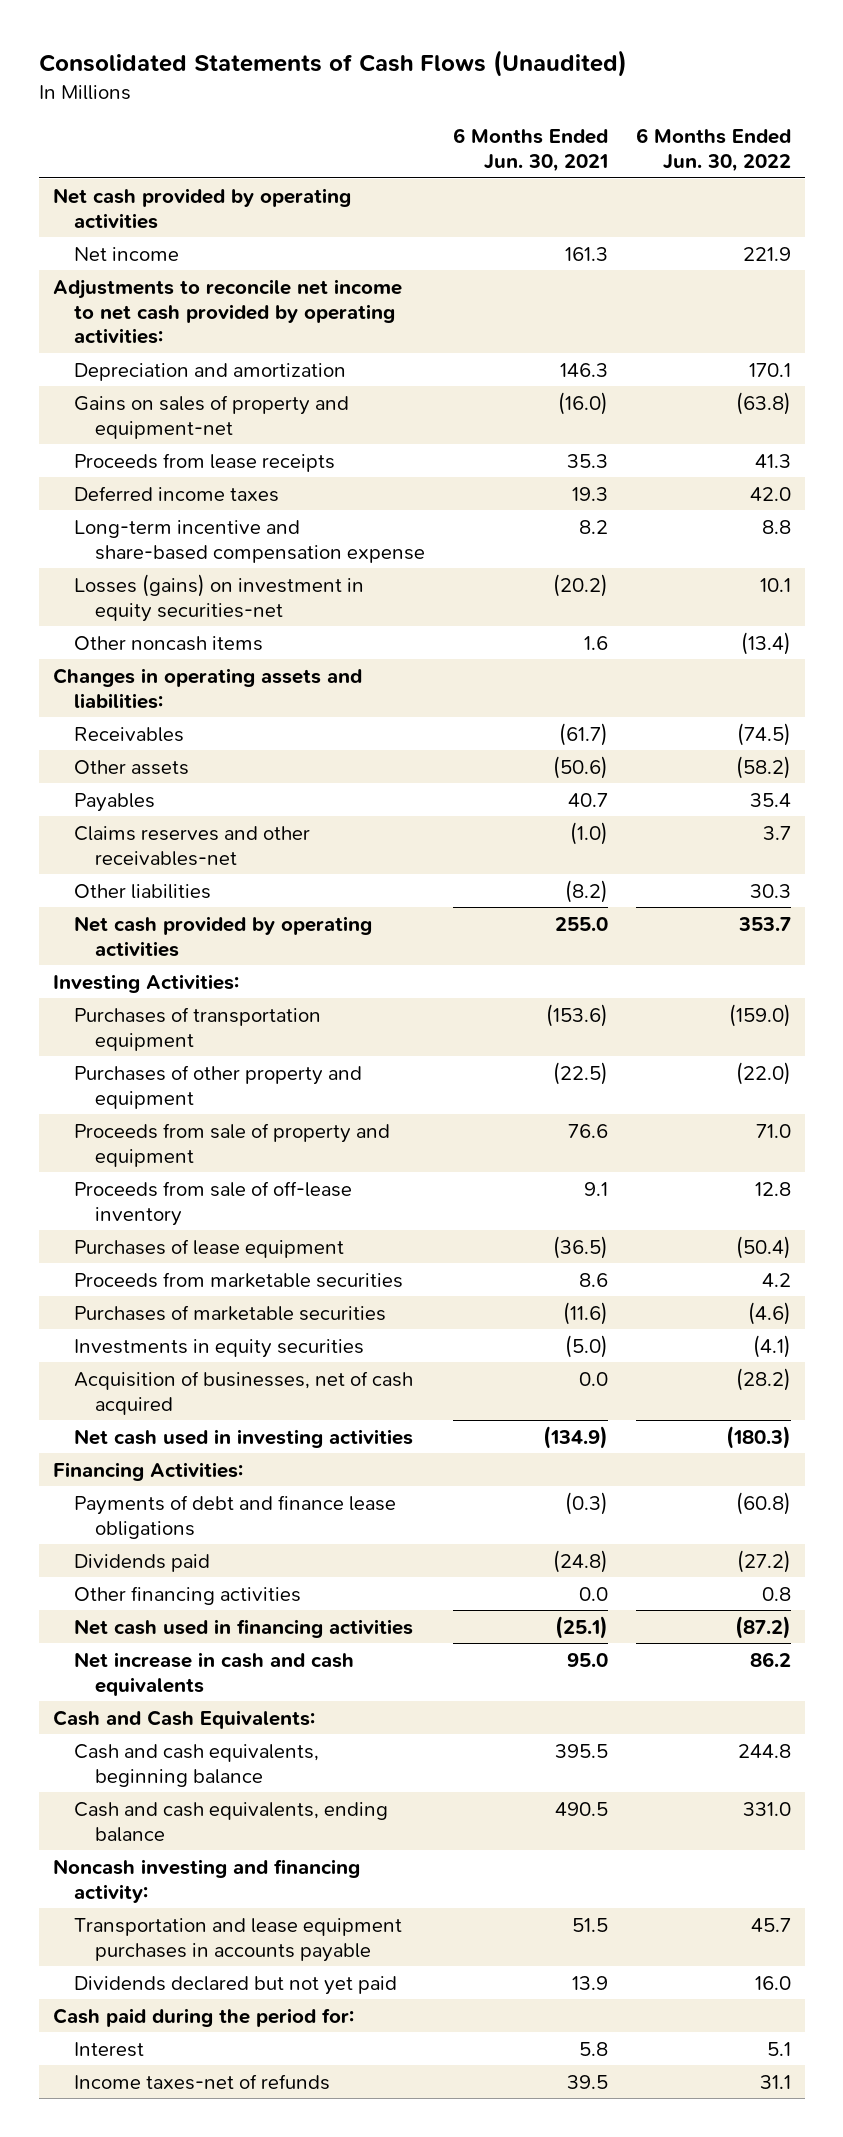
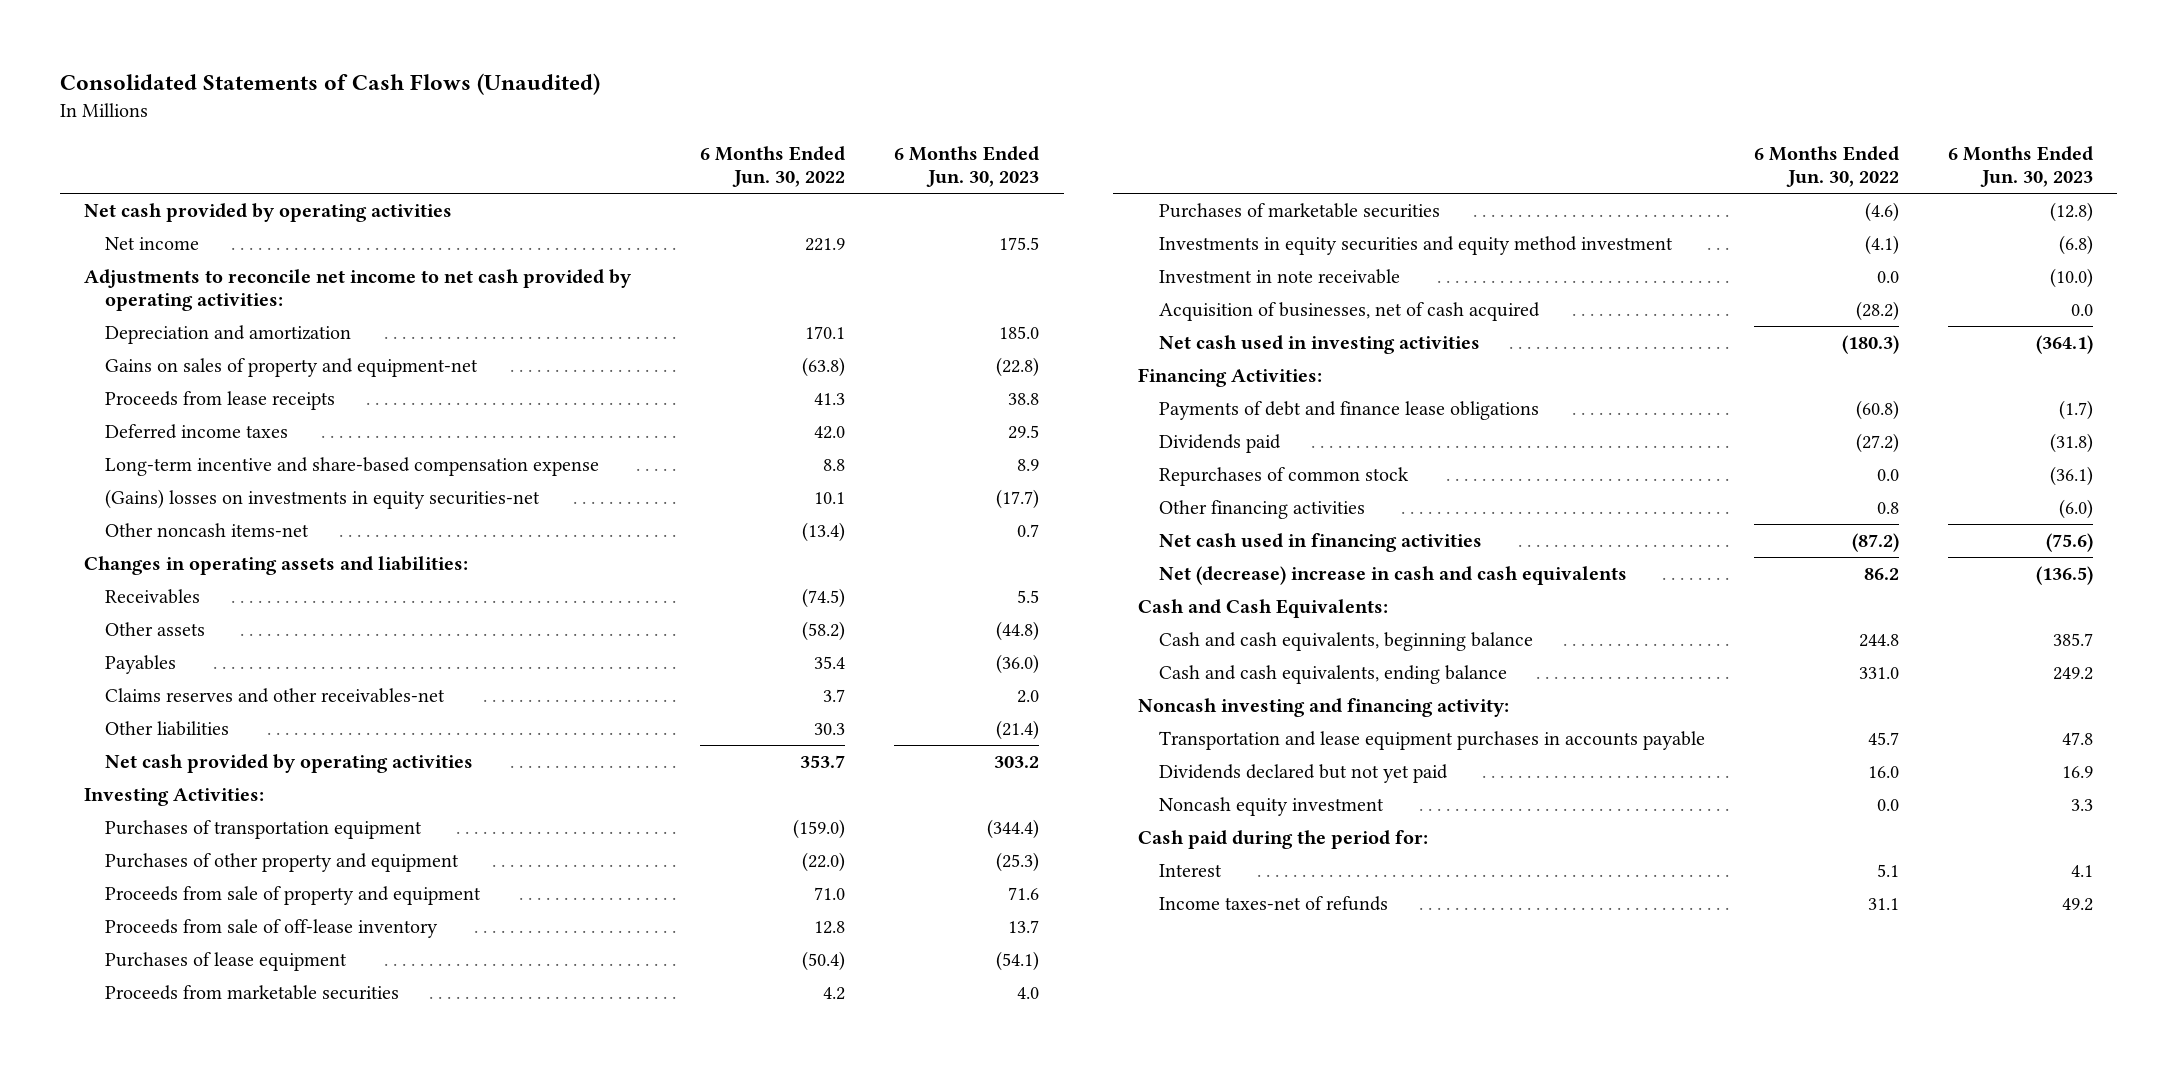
[452,128,608,173] 6 Months Ended Jun. 30, 2021 -> none
none -> [894,145,1040,188] 6 Months Ended Jun. 30, 2023
[73,573,364,622] Losses (gains) on investment in equity securities-net -> [105,488,541,509] (Gains) losses on investments in equity securities-net
[73,635,263,651] Other noncash items -> [105,522,310,537] Other noncash items-net
[73,1338,364,1358] Investments in equity securities -> [1158,235,1673,255] Investments in equity securities and equity method investment
none -> [1158,268,1400,284] Investment in note receivable
none -> [1158,466,1409,486] Repurchases of common stock
[73,1651,354,1696] Net increase in cash and cash equivalents -> [1158,565,1627,585] Net (decrease) increase in cash and cash equivalents
none -> [1158,796,1384,816] Noncash equity investment

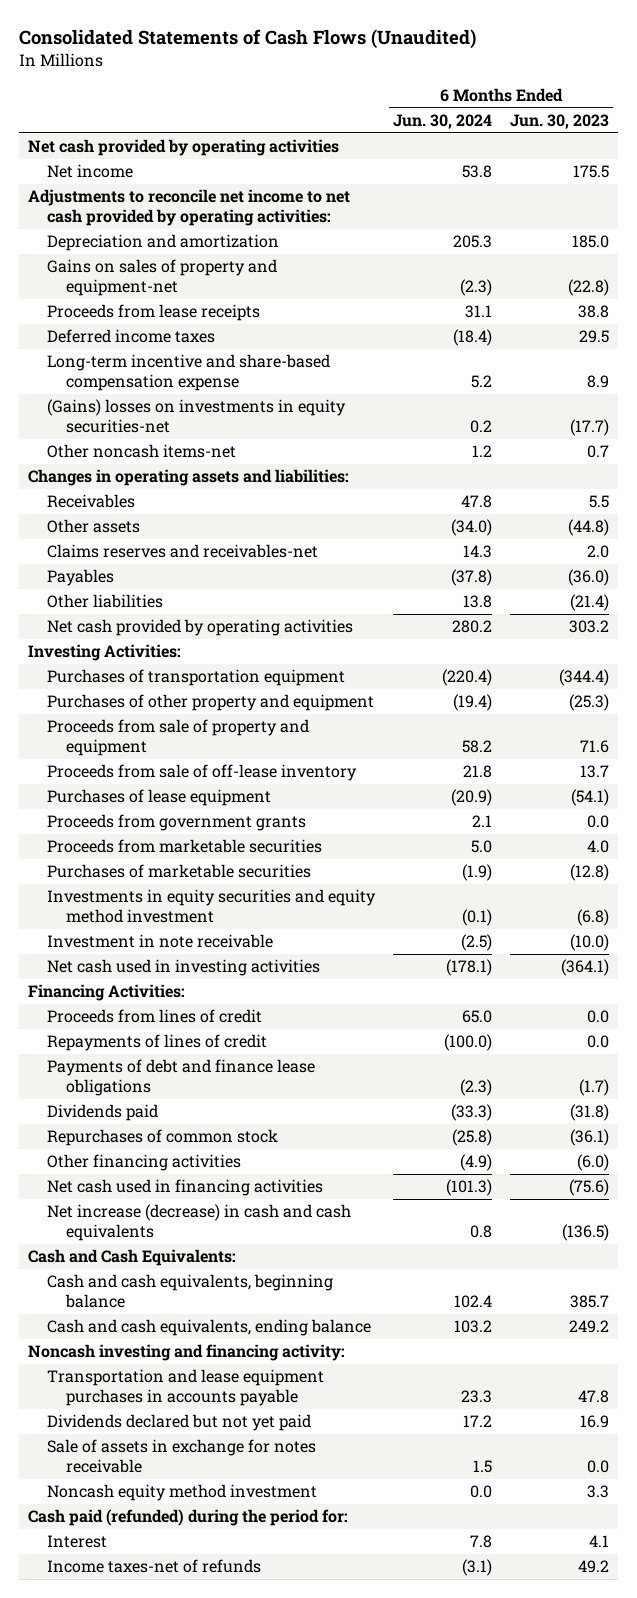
[700,145,846,188] 6 Months Ended Jun. 30, 2022 -> none
none -> [393,113,493,129] Jun. 30, 2024
none -> [47,544,319,559] Claims reserves and receivables-net
[105,687,446,703] Claims reserves and other receivables-net -> none
none -> [47,814,307,832] Proceeds from government grants
[1158,301,1540,321] Acquisition of businesses, net of cash acquired -> none
none -> [47,1009,263,1024] Proceeds from lines of credit
none -> [47,1034,268,1052] Repayments of lines of credit
[1158,565,1627,585] Net (decrease) increase in cash and cash equivalents -> [47,1204,352,1241] Net increase (decrease) in cash and cash equivalents
none -> [47,1439,317,1473] Sale of assets in exchange for notes receivable
[1158,796,1384,816] Noncash equity investment -> [47,1484,318,1502] Noncash equity method investment
[1137,829,1428,849] Cash paid during the period for: -> [28,1509,349,1527] Cash paid (refunded) during the period for:

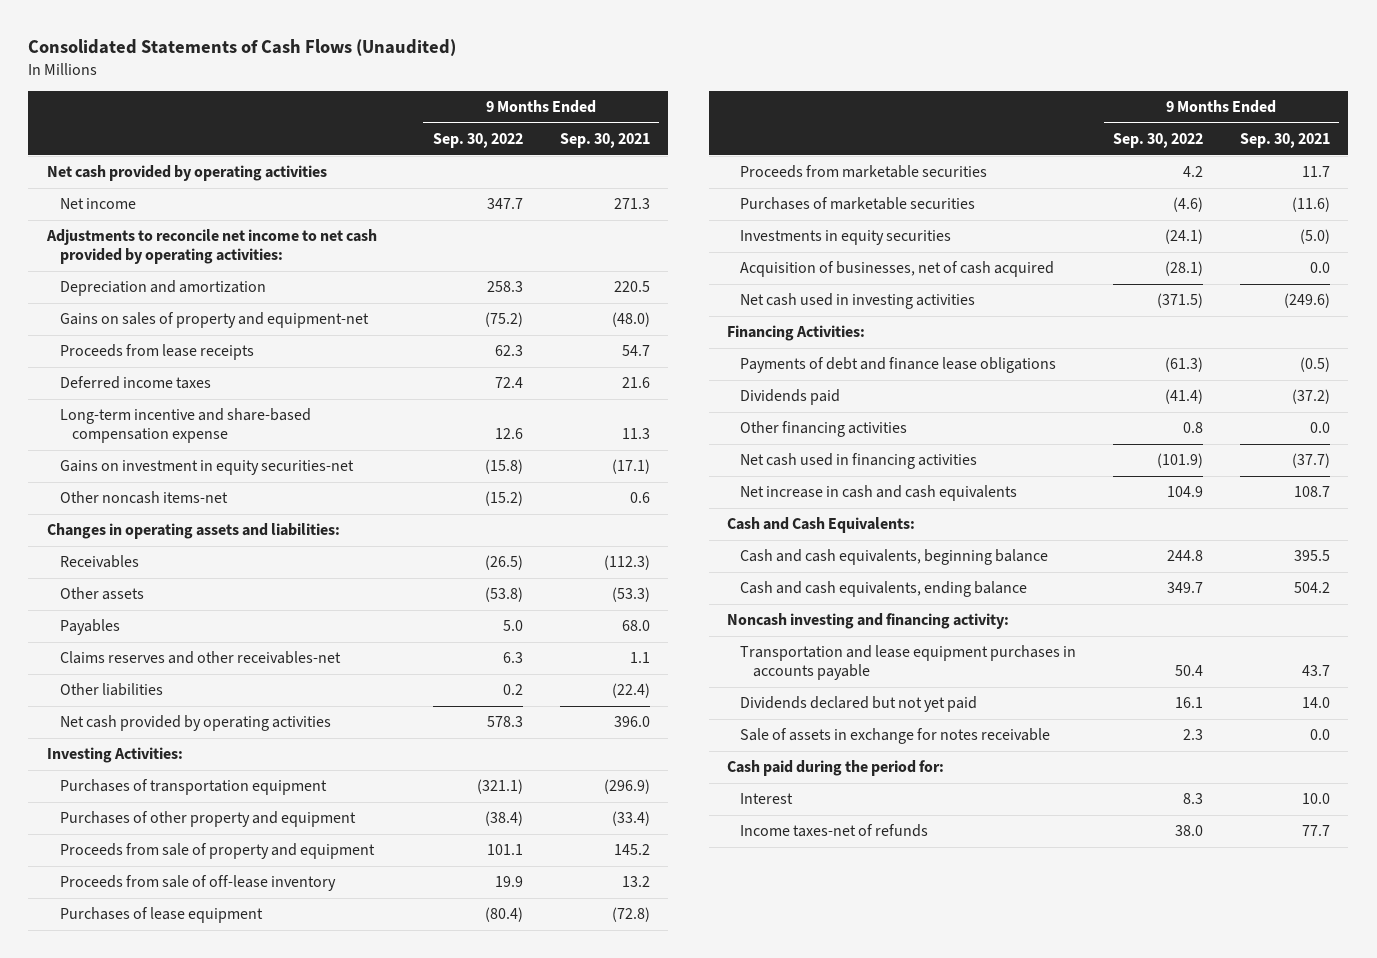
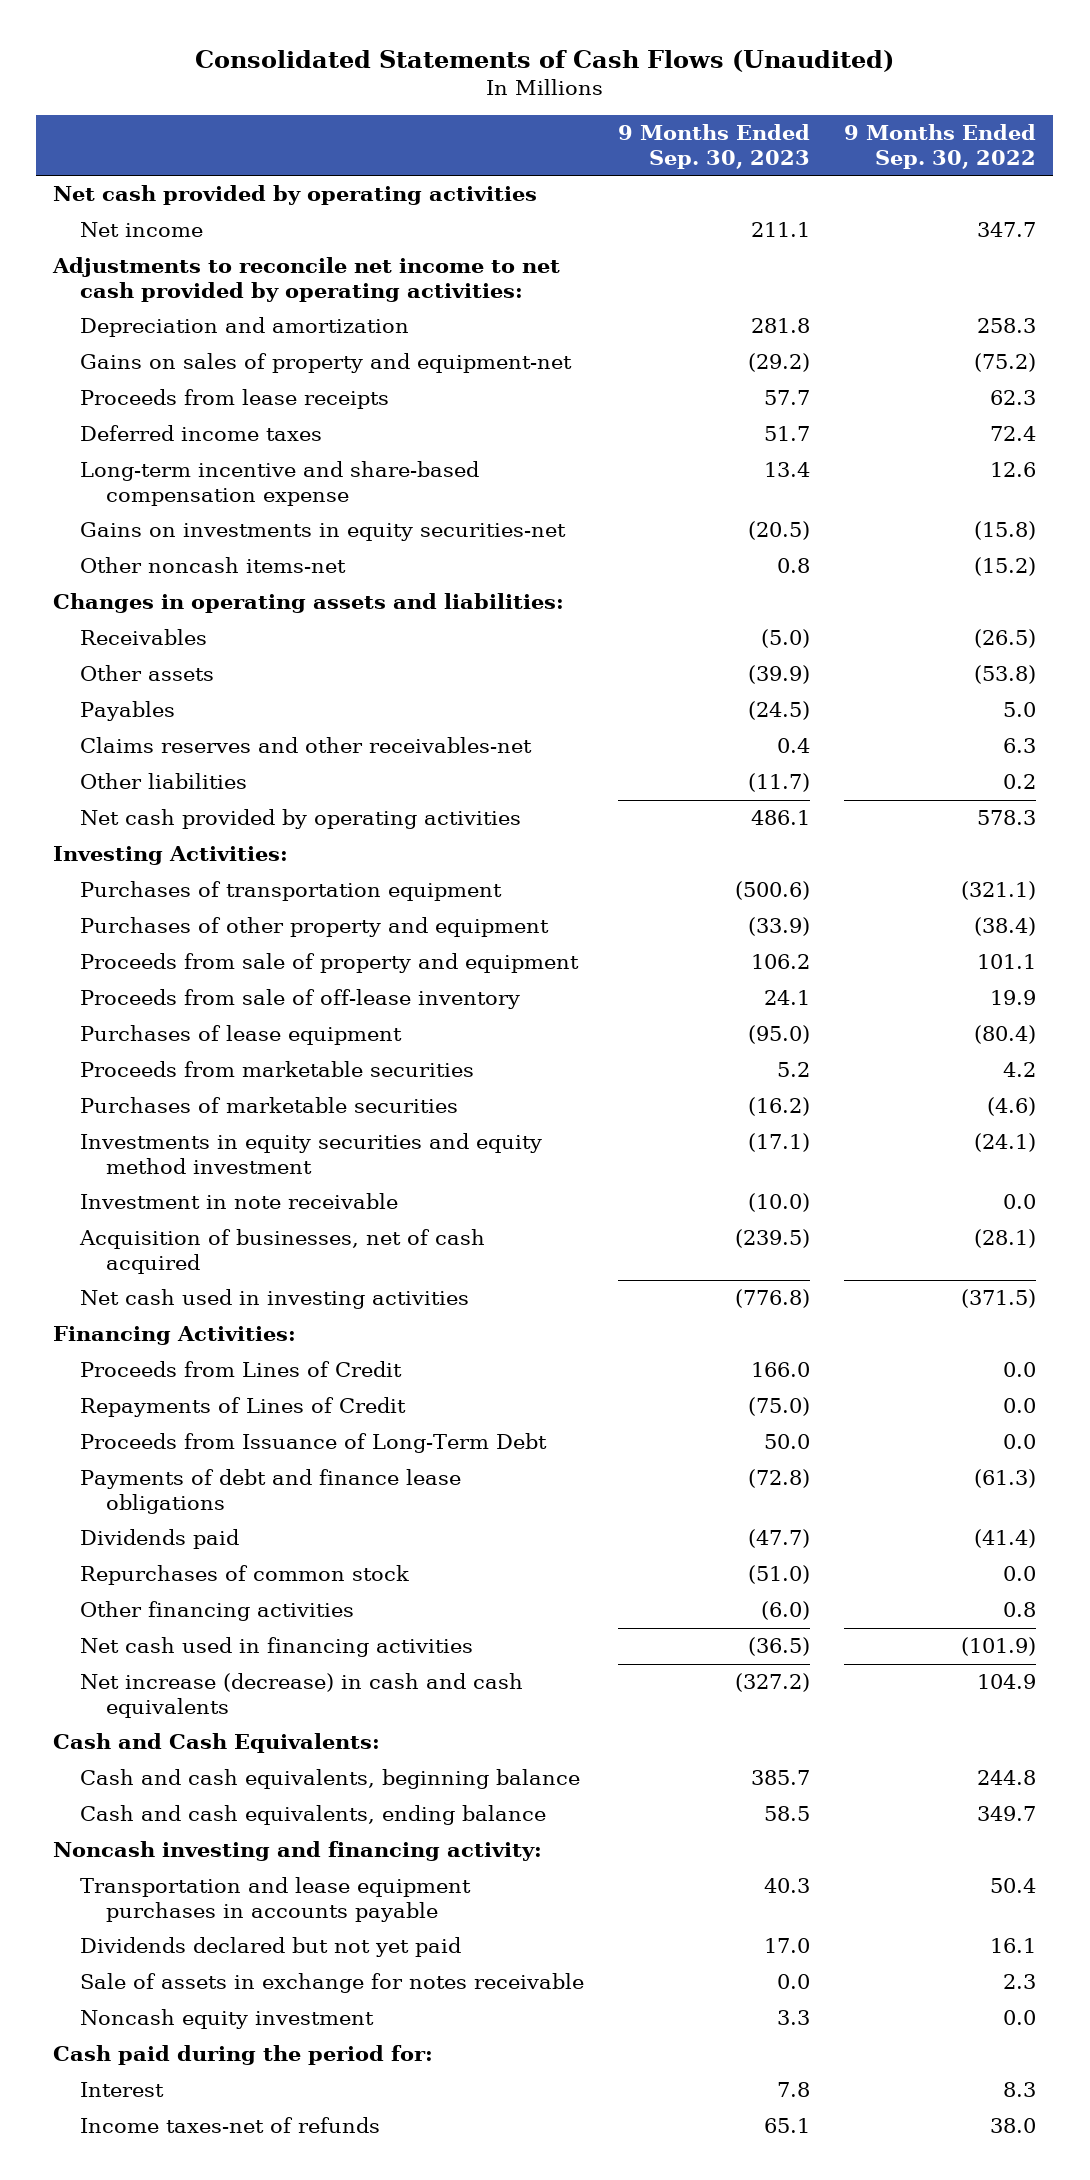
[559,133,650,149] Sep. 30, 2021 -> none
none -> [617,124,810,169] 9 Months Ended Sep. 30, 2023
[59,460,354,476] Gains on investment in equity securities-net -> [79,522,566,542] Gains on investments in equity securities-net
[739,230,951,246] Investments in equity securities -> [79,1133,542,1174] Investments in equity securities and equity method investment
none -> [79,1193,398,1210] Investment in note receivable
none -> [79,1361,402,1378] Proceeds from Lines of Credit
none -> [79,1397,406,1418] Repayments of Lines of Credit
none -> [79,1433,547,1454] Proceeds from Issuance of Long-Term Debt
none -> [79,1565,409,1586] Repurchases of common stock
[739,485,1017,502] Net increase in cash and cash equivalents -> [79,1673,523,1718] Net increase (decrease) in cash and cash equivalents
none -> [79,2009,374,2030] Noncash equity investment

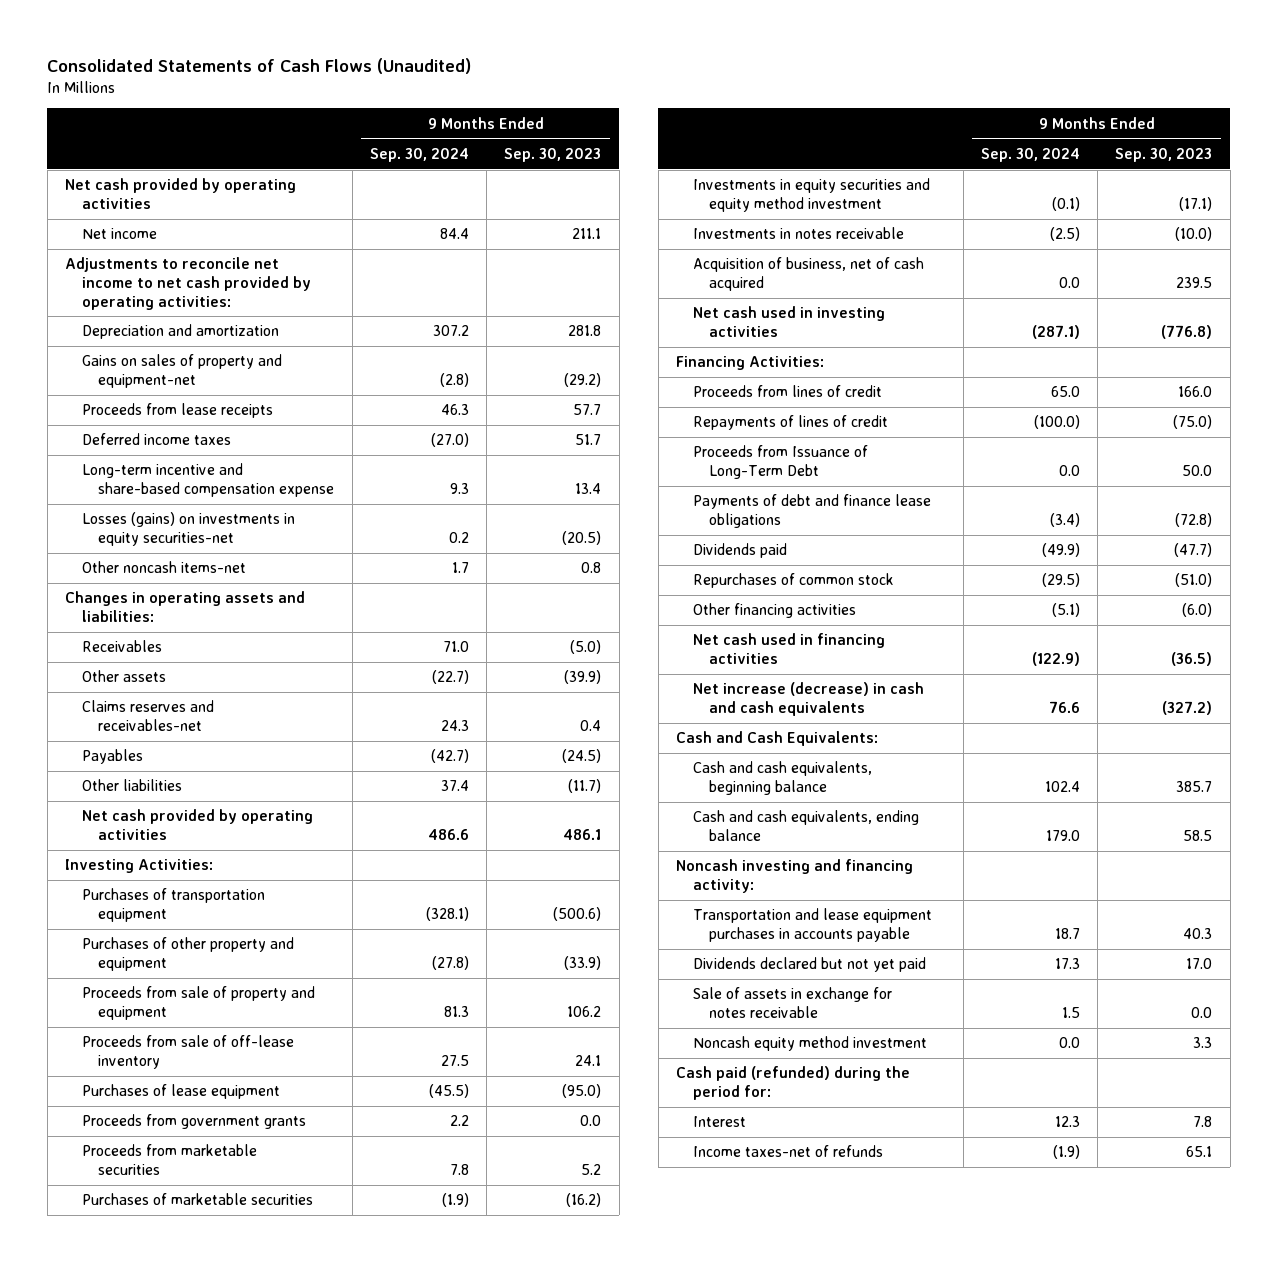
[844,124,1037,169] 9 Months Ended Sep. 30, 2022 -> none
none -> [369,147,469,162] Sep. 30, 2024
[79,522,566,542] Gains on investments in equity securities-net -> [81,512,295,547] Losses (gains) on investments in equity securities-net
none -> [81,700,214,732] Claims reserves and receivables-net
[79,737,532,754] Claims reserves and other receivables-net -> none
none -> [81,1114,306,1130] Proceeds from government grants
[79,1193,398,1210] Investment in note receivable -> [692,227,904,240] Investments in notes receivable
[78,1229,485,1274] Acquisition of businesses, net of cash acquired -> [692,257,924,292] Acquisition of business, net of cash acquired
[734,1229,810,1249] (239.5) -> [1176,277,1213,289] 239.5
[79,1361,402,1378] Proceeds from Lines of Credit -> [692,385,882,398] Proceeds from lines of credit
[79,1397,406,1418] Repayments of Lines of Credit -> [692,415,888,431] Repayments of lines of credit
[79,2009,374,2030] Noncash equity investment -> [692,1036,927,1052] Noncash equity method investment
[53,2045,434,2066] Cash paid during the period for: -> [675,1066,910,1101] Cash paid (refunded) during the period for:

